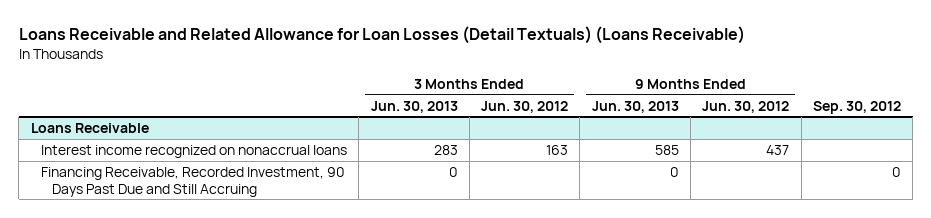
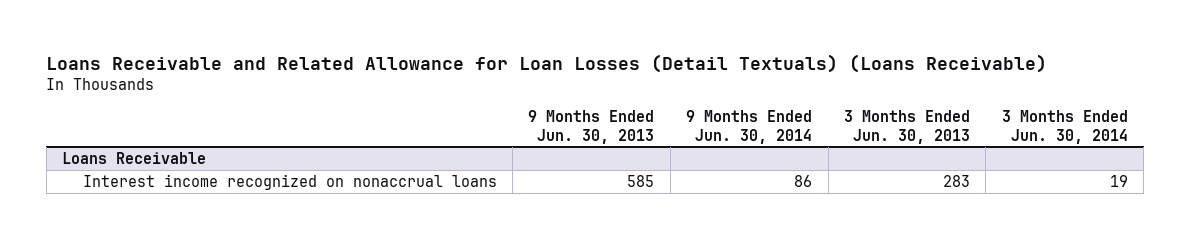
[481,100,569,113] Jun. 30, 2012 -> none
[702,100,790,113] Jun. 30, 2012 -> none
[812,100,901,114] Sep. 30, 2012 -> none
none -> [686,109,813,144] 9 Months Ended Jun. 30, 2014
none -> [1001,109,1128,144] 3 Months Ended Jun. 30, 2014
[41,166,346,197] Financing Receivable, Recorded Investment, 90 Days Past Due and Still Accruing -> none

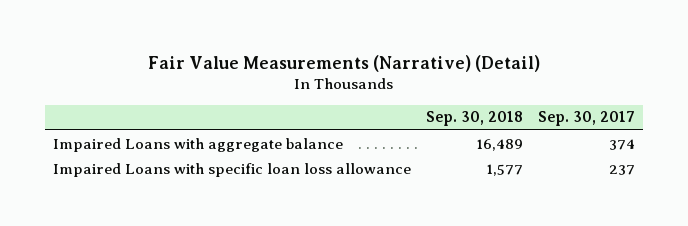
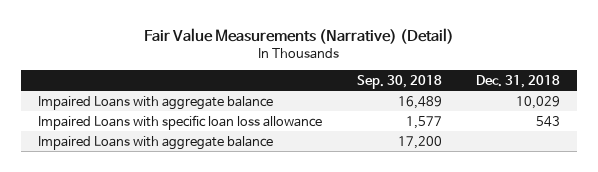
[538,111,636,127] Sep. 30, 2017 -> none
none -> [475,74,560,88] Dec. 31, 2018
none -> [38,135,274,150] Impaired Loans with aggregate balance

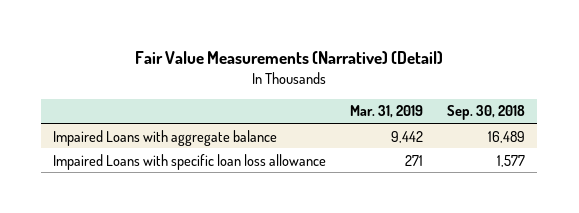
[475,74,560,88] Dec. 31, 2018 -> none
none -> [350,105,424,119] Mar. 31, 2019
[38,135,274,150] Impaired Loans with aggregate balance -> none

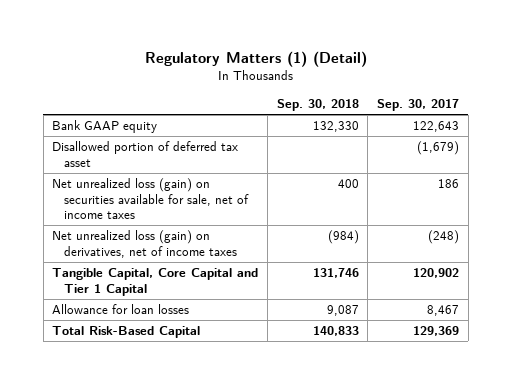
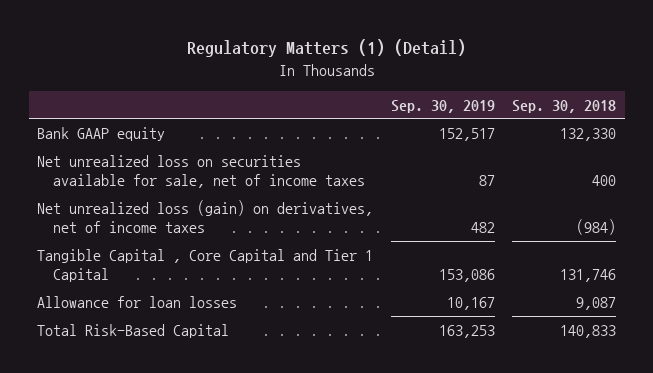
[377,98,460,111] Sep. 30, 2017 -> none
none -> [390,99,495,113] Sep. 30, 2019
[52,141,239,167] Disallowed portion of deferred tax asset -> none
[52,178,250,220] Net unrealized loss (gain) on securities available for sale, net of income taxes -> [37,154,365,189] Net unrealized loss on securities available for sale, net of income taxes
[52,268,259,296] Tangible Capital, Core Capital and Tier 1 Capital -> [37,248,374,283] Tangible Capital , Core Capital and Tier 1 Capital

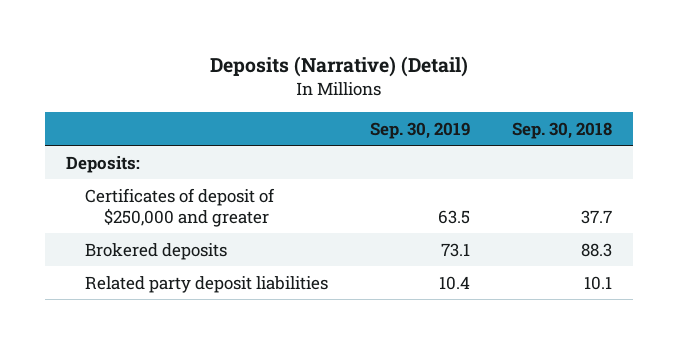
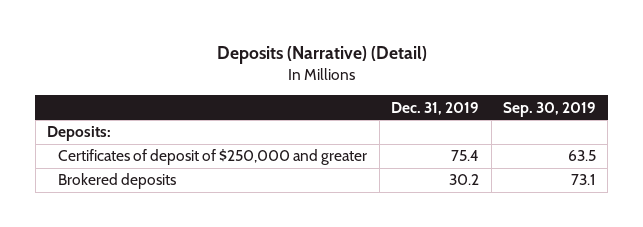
[512,121,613,139] Sep. 30, 2018 -> none
none -> [391,101,480,115] Dec. 31, 2019
[85,275,329,293] Related party deposit liabilities -> none

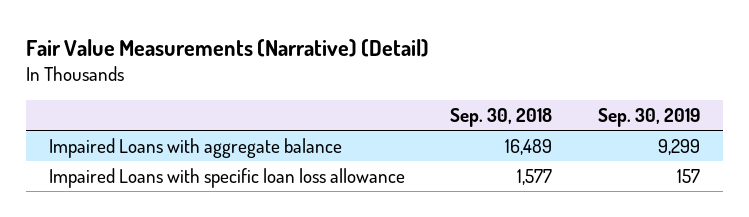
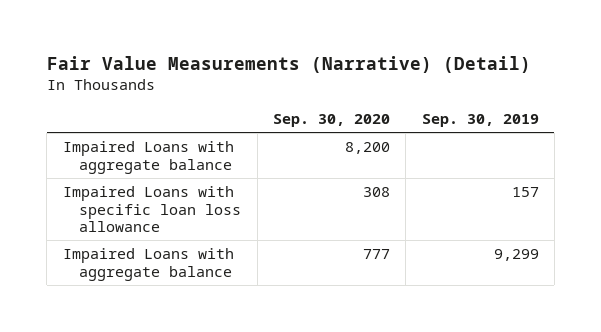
[450,108,553,128] Sep. 30, 2018 -> none
none -> [273,114,391,128] Sep. 30, 2020
none -> [62,140,234,174] Impaired Loans with aggregate balance
[48,138,342,159] Impaired Loans with aggregate balance -> [62,247,234,281] Impaired Loans with aggregate balance

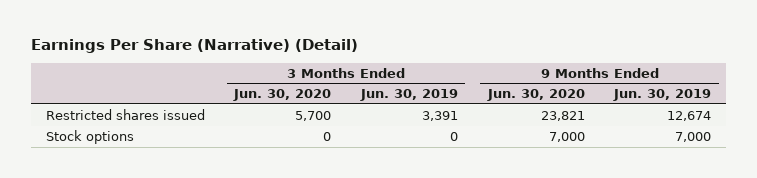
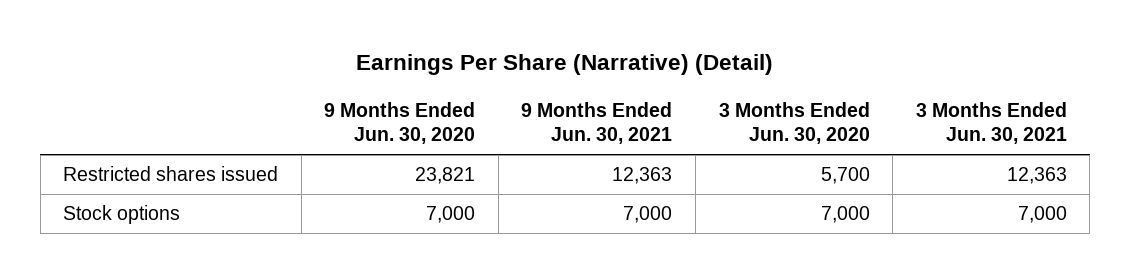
[360,89,459,102] Jun. 30, 2019 -> none
[613,89,712,102] Jun. 30, 2019 -> none
none -> [521,101,673,145] 9 Months Ended Jun. 30, 2021
none -> [915,101,1067,145] 3 Months Ended Jun. 30, 2021
[323,131,332,141] 0 -> [820,206,870,224] 7,000

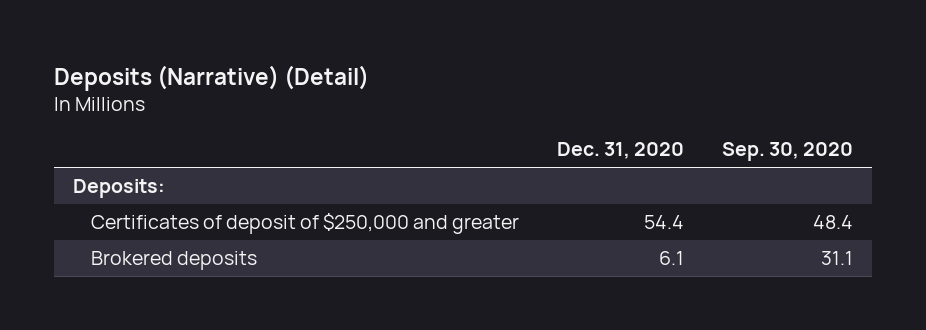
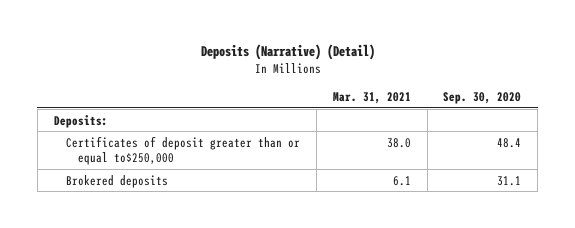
[557,142,685,160] Dec. 31, 2020 -> none
none -> [332,91,411,104] Mar. 31, 2021
[91,213,520,235] Certificates of deposit of $250,000 and greater -> [65,135,300,166] Certificates of deposit greater than or equal to$250,000

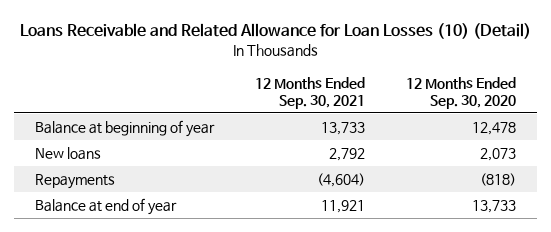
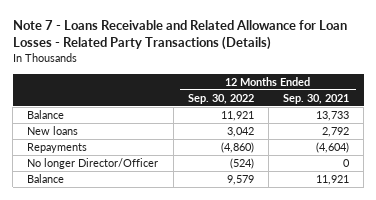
[19,23,531,40] Loans Receivable and Related Allowance for Loan Losses (10) (Detail) -> [12,20,347,51] Note 7 - Loans Receivable and Related Allowance for Loan Losses - Related Party Transactions (Details)
[406,76,517,109] 12 Months Ended Sep. 30, 2020 -> none
none -> [187,93,254,104] Sep. 30, 2022
[34,120,215,138] Balance at beginning of year -> [27,110,65,120] Balance
none -> [27,158,159,170] No longer Director/Officer
[34,198,177,216] Balance at end of year -> [27,174,65,184] Balance

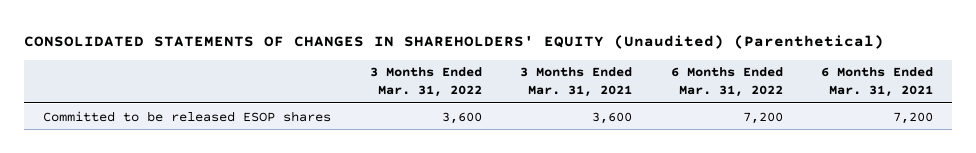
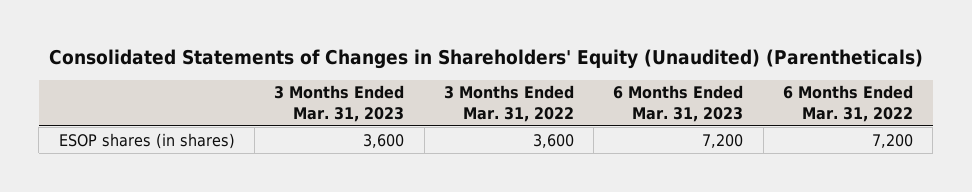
[24,34,885,49] CONSOLIDATED STATEMENTS OF CHANGES IN SHAREHOLDERS' EQUITY (Unaudited) (Parenthetical) -> [48,48,923,69] Consolidated Statements of Changes in Shareholders' Equity (Unaudited) (Parentheticals)
[520,67,633,98] 3 Months Ended Mar. 31, 2021 -> none
[821,67,934,98] 6 Months Ended Mar. 31, 2021 -> none
none -> [274,85,405,122] 3 Months Ended Mar. 31, 2023
none -> [613,85,744,122] 6 Months Ended Mar. 31, 2023
[43,110,332,122] Committed to be released ESOP shares -> [58,132,235,149] ESOP shares (in shares)

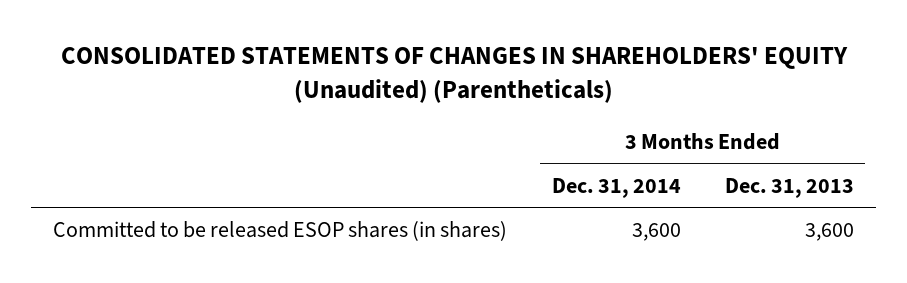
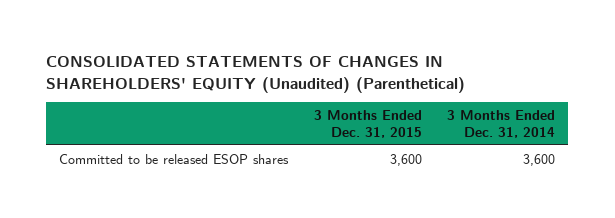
[60,47,848,104] CONSOLIDATED STATEMENTS OF CHANGES IN SHAREHOLDERS' EQUITY (Unaudited) (Parentheticals) -> [46,56,466,93] CONSOLIDATED STATEMENTS OF CHANGES IN SHAREHOLDERS' EQUITY (Unaudited) (Parenthetical)
[725,177,855,198] Dec. 31, 2013 -> none
none -> [313,109,422,138] 3 Months Ended Dec. 31, 2015
[52,221,507,242] Committed to be released ESOP shares (in shares) -> [59,153,290,164] Committed to be released ESOP shares

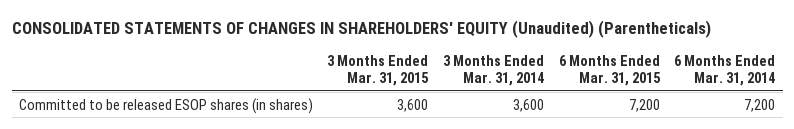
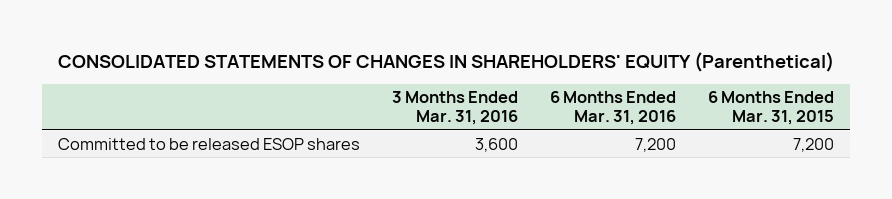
[11,19,711,38] CONSOLIDATED STATEMENTS OF CHANGES IN SHAREHOLDERS' EQUITY (Unaudited) (Parentheticals) -> [58,51,835,72] CONSOLIDATED STATEMENTS OF CHANGES IN SHAREHOLDERS' EQUITY (Parenthetical)
[327,55,430,87] 3 Months Ended Mar. 31, 2015 -> none
[443,55,545,87] 3 Months Ended Mar. 31, 2014 -> none
[674,55,776,87] 6 Months Ended Mar. 31, 2014 -> none
none -> [392,91,519,126] 3 Months Ended Mar. 31, 2016
none -> [550,91,677,126] 6 Months Ended Mar. 31, 2016
[18,97,313,114] Committed to be released ESOP shares (in shares) -> [58,138,361,151] Committed to be released ESOP shares

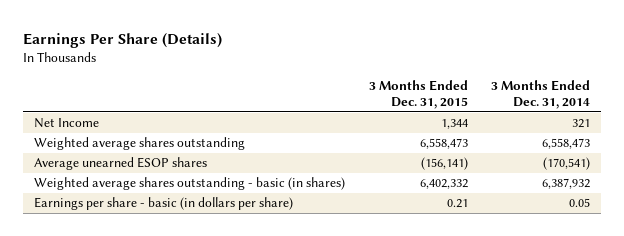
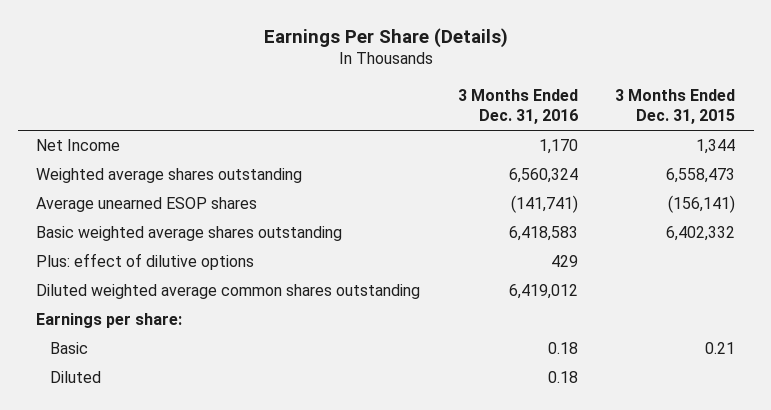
[490,79,590,110] 3 Months Ended Dec. 31, 2014 -> none
none -> [457,88,578,125] 3 Months Ended Dec. 31, 2016
[34,177,346,191] Weighted average shares outstanding - basic (in shares) -> [36,226,343,242] Basic weighted average shares outstanding
none -> [36,253,255,271] Plus: effect of dilutive options
none -> [36,284,421,300] Diluted weighted average common shares outstanding
none -> [36,313,183,329] Earnings per share:
[34,197,294,211] Earnings per share - basic (in dollars per share) -> [49,342,88,355] Basic
none -> [49,371,101,384] Diluted

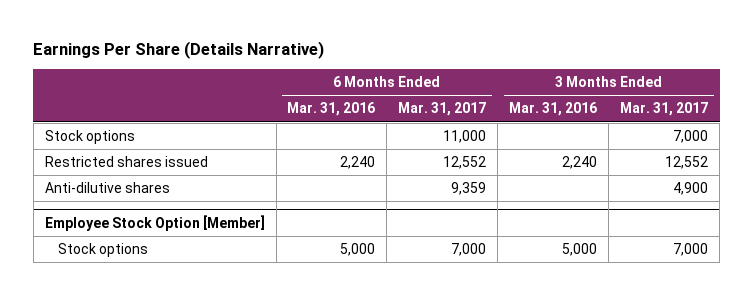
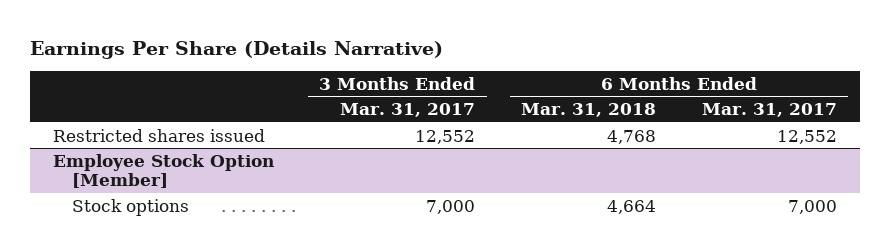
[287,102,376,117] Mar. 31, 2016 -> none
[509,102,598,117] Mar. 31, 2016 -> none
none -> [521,103,657,118] Mar. 31, 2018
[44,130,135,145] Stock options -> none
[44,182,170,194] Anti-dilutive shares -> none

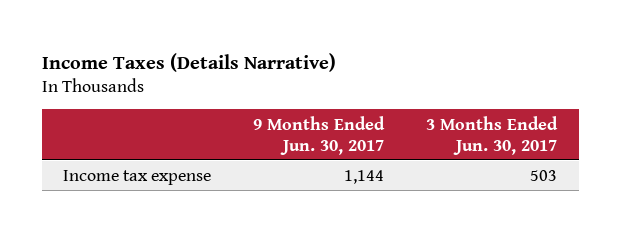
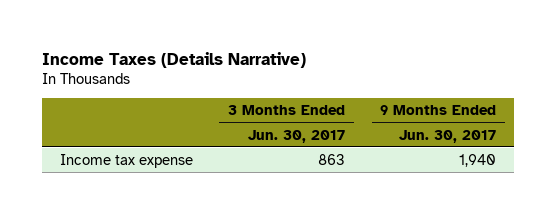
[344,170,385,185] 1,144 -> [459,153,497,167] 1,940
[530,170,558,182] 503 -> [318,153,346,165] 863

